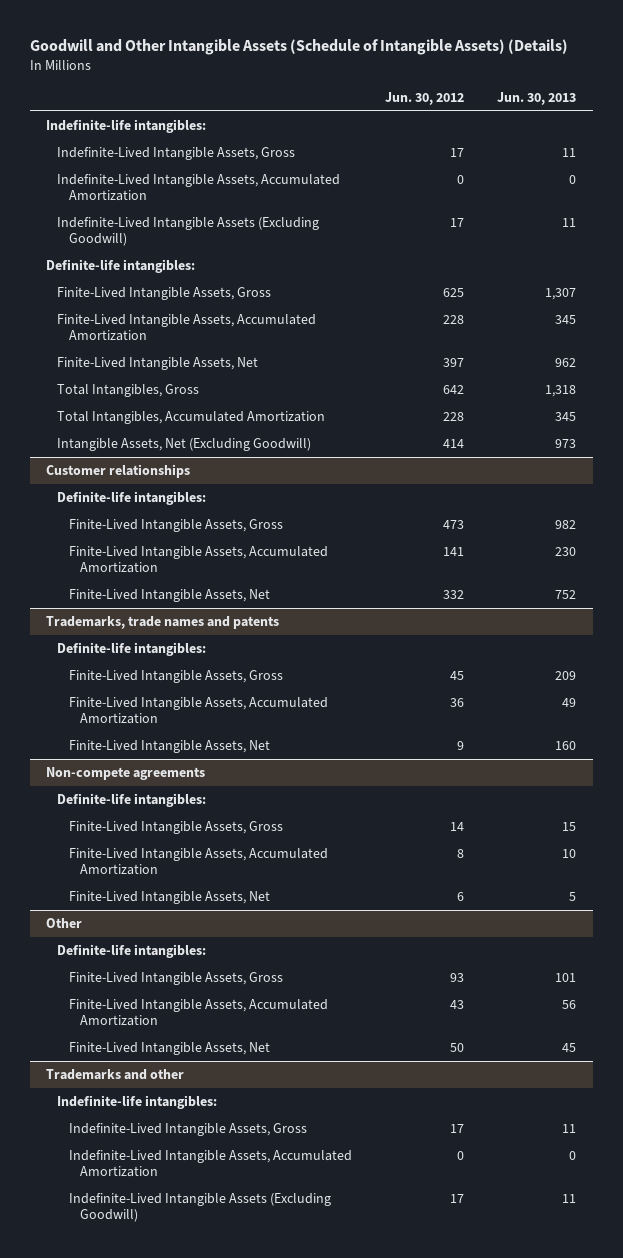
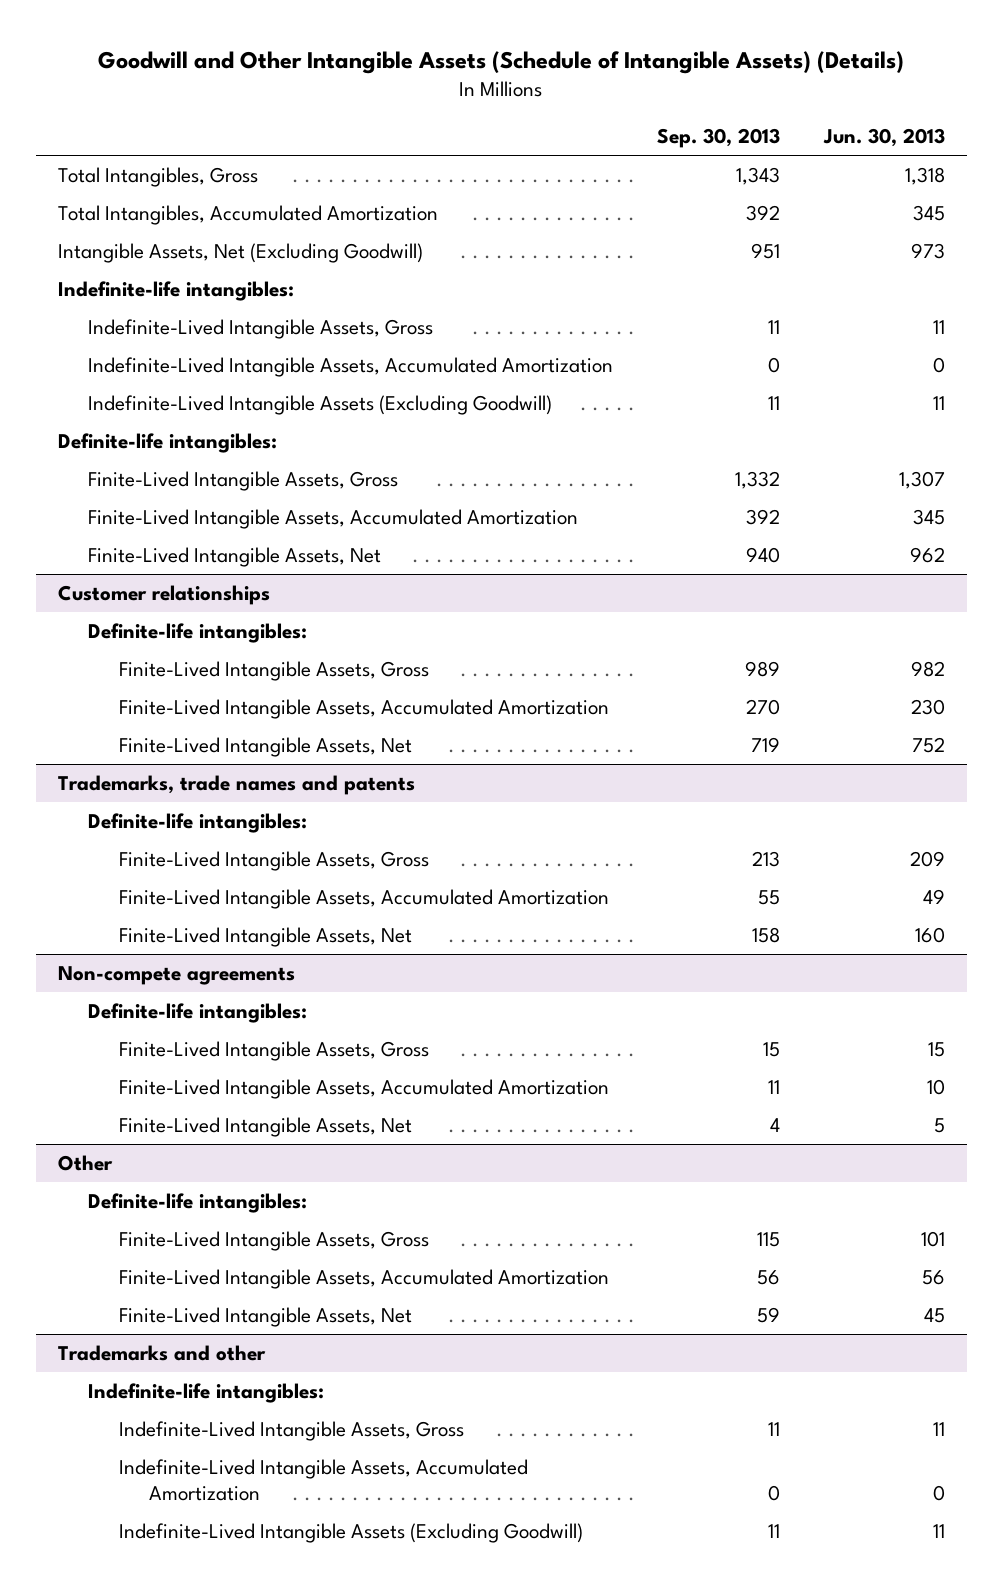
[384,91,464,105] Jun. 30, 2012 -> none
none -> [657,128,781,149] Sep. 30, 2013
[57,384,200,398] Total Intangibles, Gross -> [57,166,258,187] Total Intangibles, Gross
[57,411,326,425] Total Intangibles, Accumulated Amortization -> [57,204,438,225] Total Intangibles, Accumulated Amortization
[57,438,312,452] Intangible Assets, Net (Excluding Goodwill) -> [57,242,423,263] Intangible Assets, Net (Excluding Goodwill)

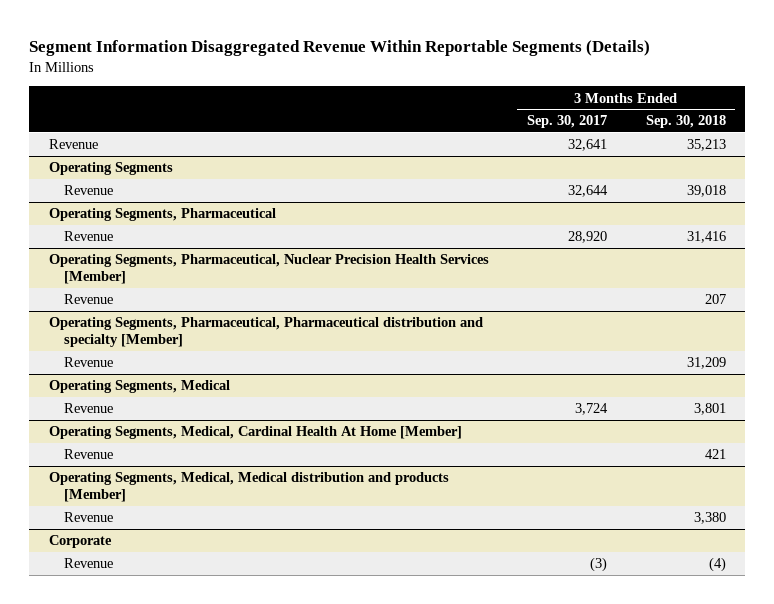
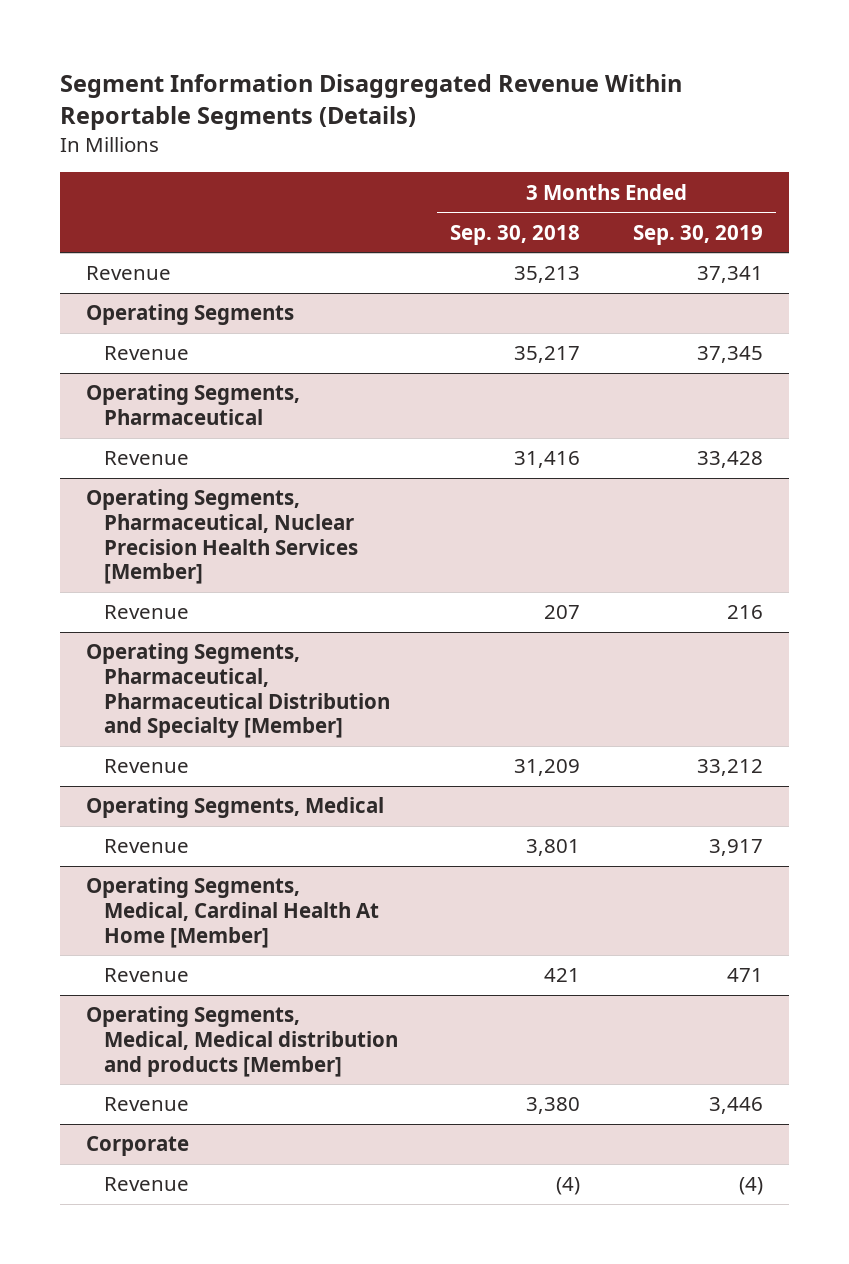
[527,115,608,129] Sep. 30, 2017 -> none
none -> [632,224,763,245] Sep. 30, 2019
[686,185,726,198] 39,018 -> [514,346,581,364] 35,217
[48,317,483,348] Operating Segments, Pharmaceutical, Pharmaceutical distribution and specialty [Member] -> [86,643,390,739] Operating Segments, Pharmaceutical, Pharmaceutical Distribution and Specialty [Member]

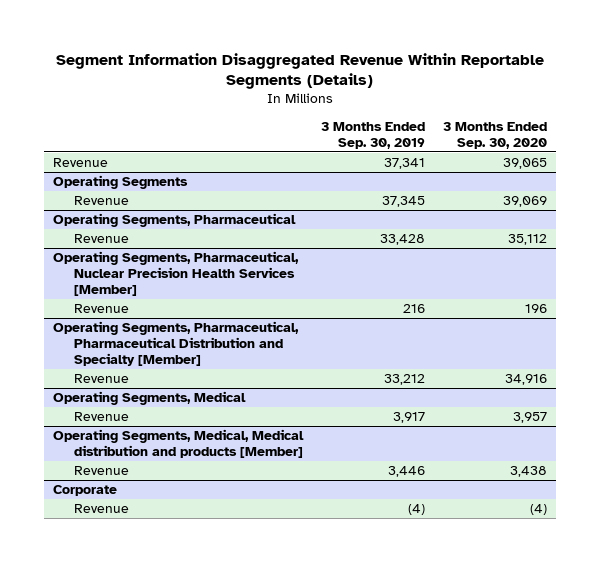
[450,224,581,245] Sep. 30, 2018 -> none
none -> [442,121,547,149] 3 Months Ended Sep. 30, 2020
[86,877,379,948] Operating Segments, Medical, Cardinal Health At Home [Member] -> none
[103,968,189,983] Revenue -> none

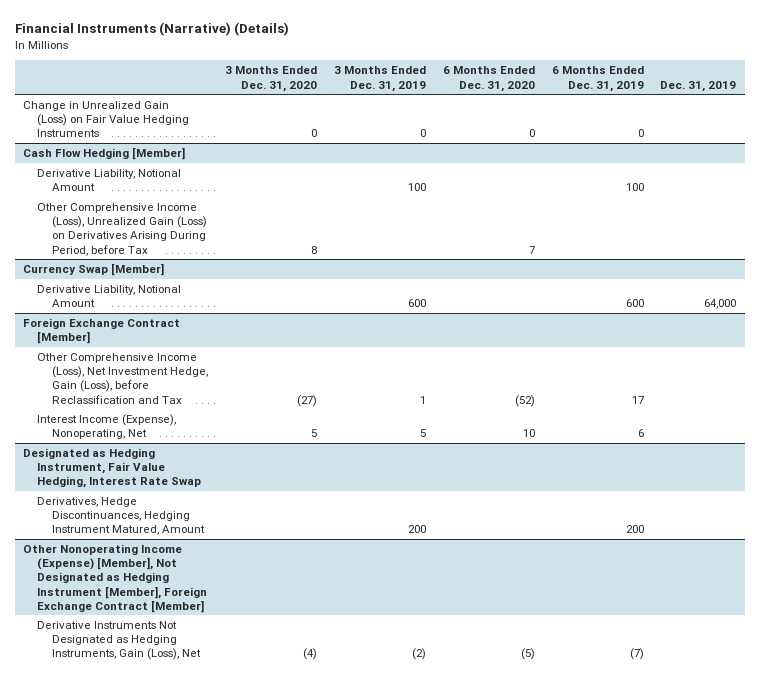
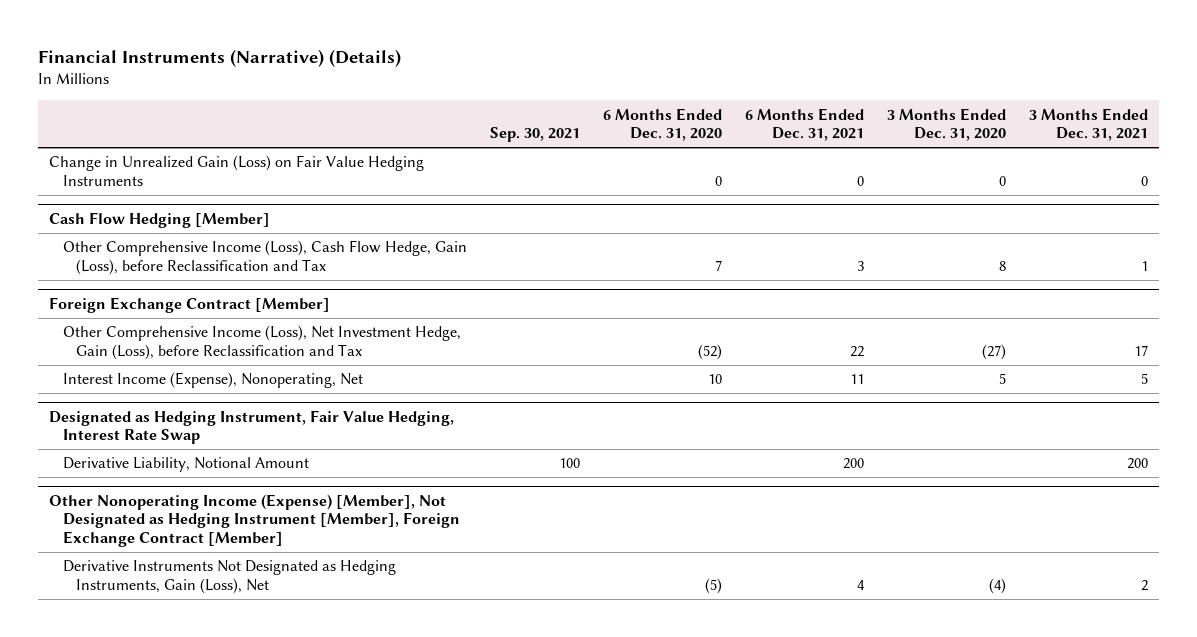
[333,66,426,92] 3 Months Ended Dec. 31, 2019 -> none
[551,66,644,92] 6 Months Ended Dec. 31, 2019 -> none
[660,80,737,92] Dec. 31, 2019 -> none
none -> [489,127,580,143] Sep. 30, 2021
none -> [744,107,864,142] 6 Months Ended Dec. 31, 2021
none -> [1028,107,1148,142] 3 Months Ended Dec. 31, 2021
[37,169,182,192] Derivative Liability, Notional Amount -> none
[37,203,207,256] Other Comprehensive Income (Loss), Unrealized Gain (Loss) on Derivatives Arising During Period, before Tax -> none
[23,263,165,277] Currency Swap [Member] -> none
[37,285,182,308] Derivative Liability, Notional Amount -> none
none -> [62,240,467,275] Other Comprehensive Income (Loss), Cash Flow Hedge, Gain (Loss), before Reclassification and Tax
[37,497,205,536] Derivatives, Hedge Discontinuances, Hedging Instrument Matured, Amount -> none
none -> [62,457,309,473] Derivative Liability, Notional Amount

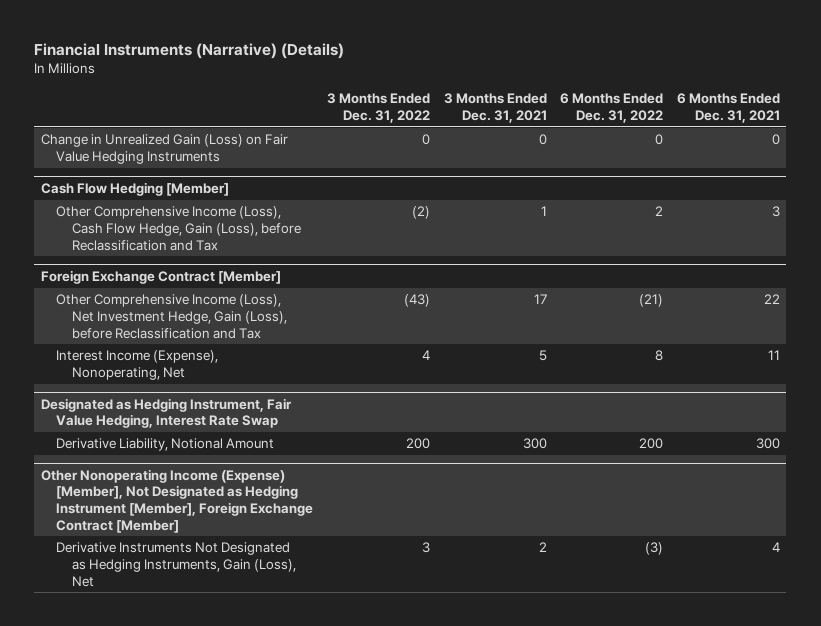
[489,127,580,143] Sep. 30, 2021 -> none
[602,107,722,142] 6 Months Ended Dec. 31, 2020 -> none
[886,107,1006,142] 3 Months Ended Dec. 31, 2020 -> none
none -> [326,93,430,123] 3 Months Ended Dec. 31, 2022
none -> [560,93,664,123] 6 Months Ended Dec. 31, 2022
[842,458,864,470] 200 -> [755,438,780,450] 300
[1126,458,1148,470] 200 -> [522,438,547,450] 300

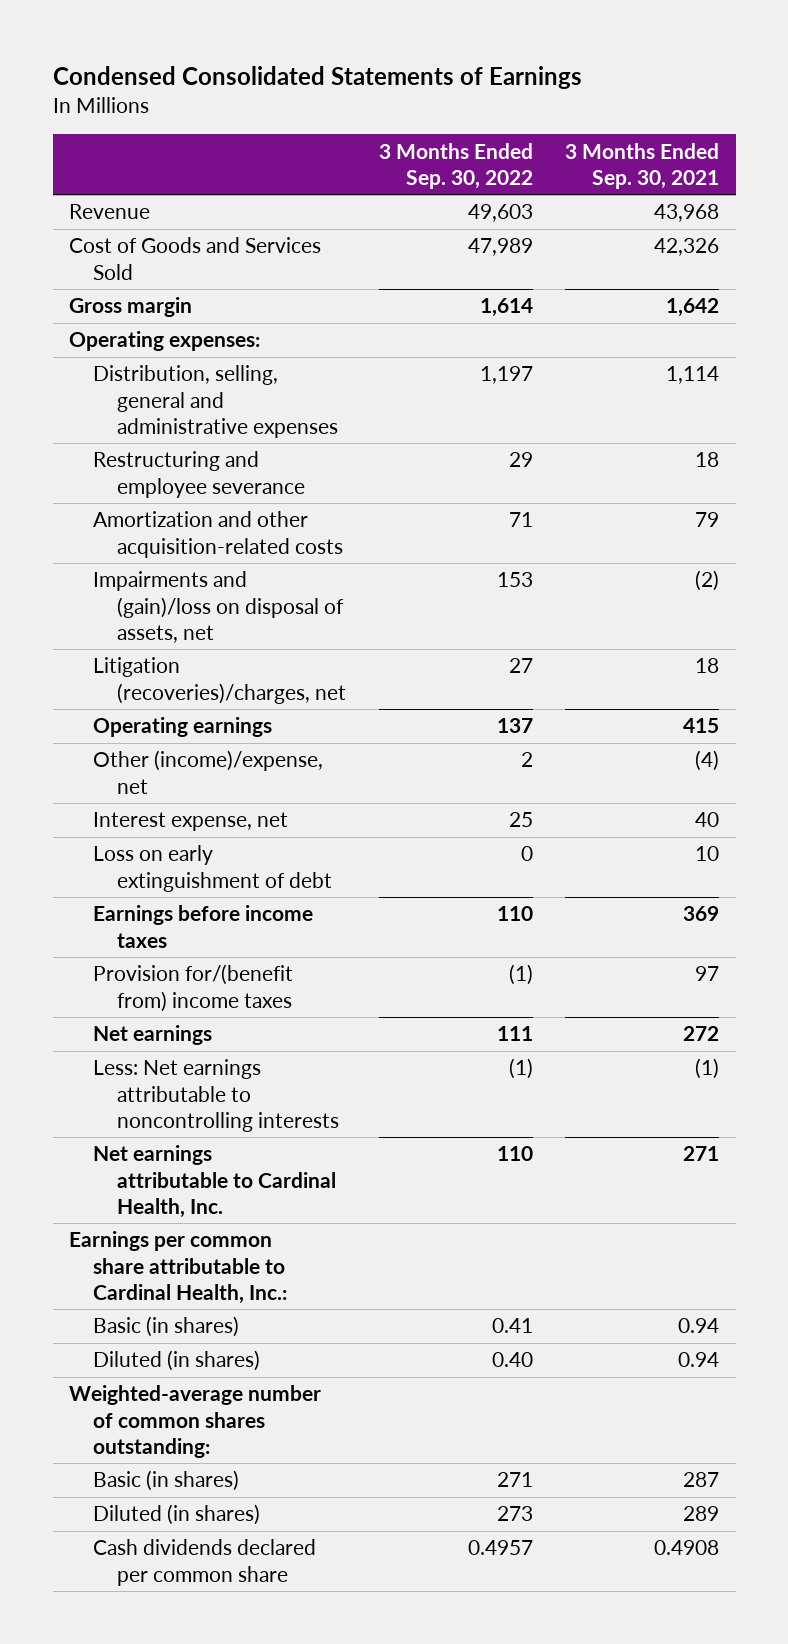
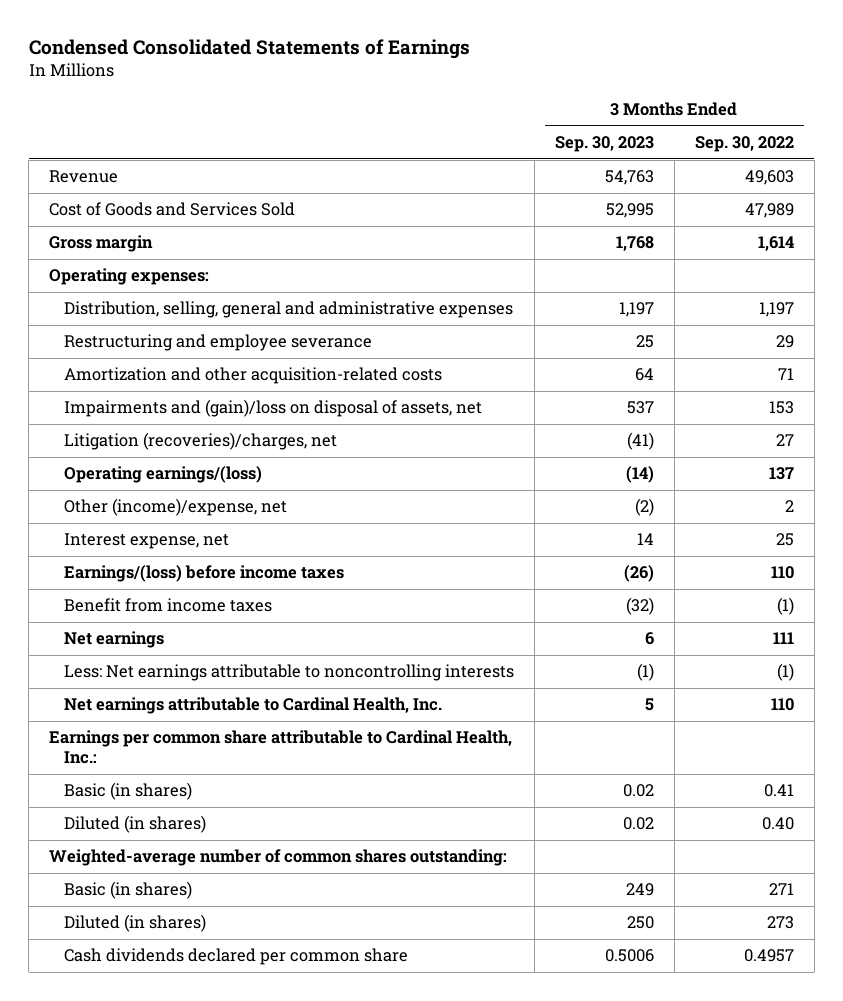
[565,142,720,189] 3 Months Ended Sep. 30, 2021 -> none
none -> [554,136,654,153] Sep. 30, 2023
[93,717,273,738] Operating earnings -> [63,466,262,484] Operating earnings/(loss)
[93,845,332,892] Loss on early extinguishment of debt -> none
[93,905,314,948] Earnings before income taxes -> [63,565,344,583] Earnings/(loss) before income taxes
[93,964,294,1012] Provision for/(benefit from) income taxes -> [63,598,272,613] Benefit from income taxes

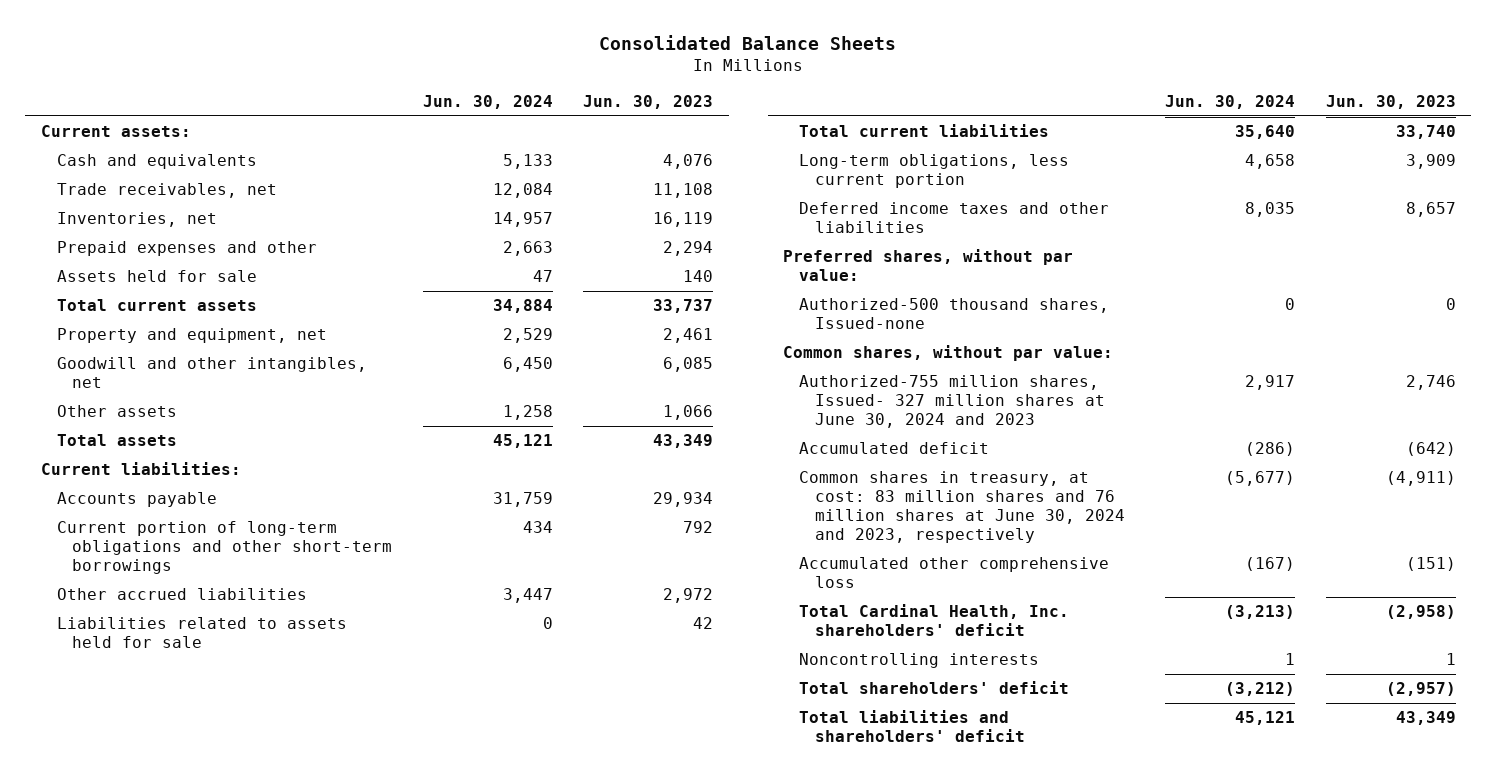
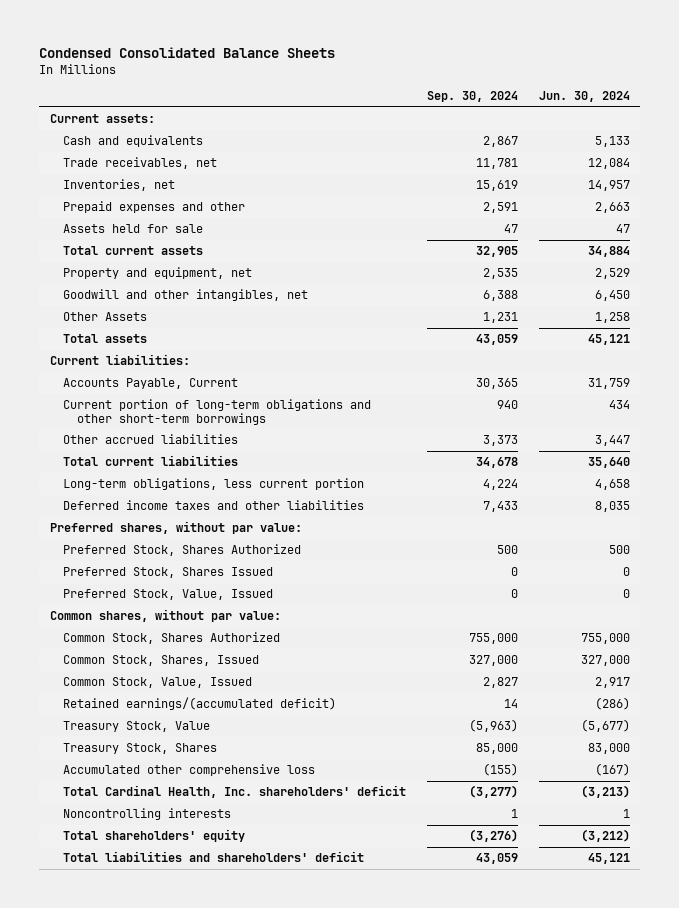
[599,34,897,50] Consolidated Balance Sheets -> [39,46,336,58] Condensed Consolidated Balance Sheets
[583,94,714,109] Jun. 30, 2023 -> none
none -> [426,91,518,103] Sep. 30, 2024
[56,405,177,418] Other assets -> [63,312,148,322] Other Assets
[56,492,217,508] Accounts payable -> [63,378,239,390] Accounts Payable, Current
[56,617,347,649] Liabilities related to assets held for sale -> none
none -> [63,544,302,557] Preferred Stock, Shares Authorized
none -> [63,567,274,579] Preferred Stock, Shares Issued
[798,298,1109,330] Authorized-500 thousand shares, Issued-none -> [63,589,274,601] Preferred Stock, Value, Issued
none -> [63,632,281,645] Common Stock, Shares Authorized
none -> [63,655,260,667] Common Stock, Shares, Issued
[798,375,1105,428] Authorized-755 million shares, Issued- 327 million shares at June 30, 2024 and 2023 -> [63,677,253,689] Common Stock, Value, Issued
[798,442,989,455] Accumulated deficit -> [63,697,337,711] Retained earnings/(accumulated deficit)
[798,471,1125,543] Common shares in treasury, at cost: 83 million shares and 76 million shares at June 30, 2024 and 2023, respectively -> [63,721,211,733] Treasury Stock, Value
none -> [63,743,218,755] Treasury Stock, Shares
[798,681,1069,695] Total shareholders' deficit -> [63,829,246,843] Total shareholders' equity

